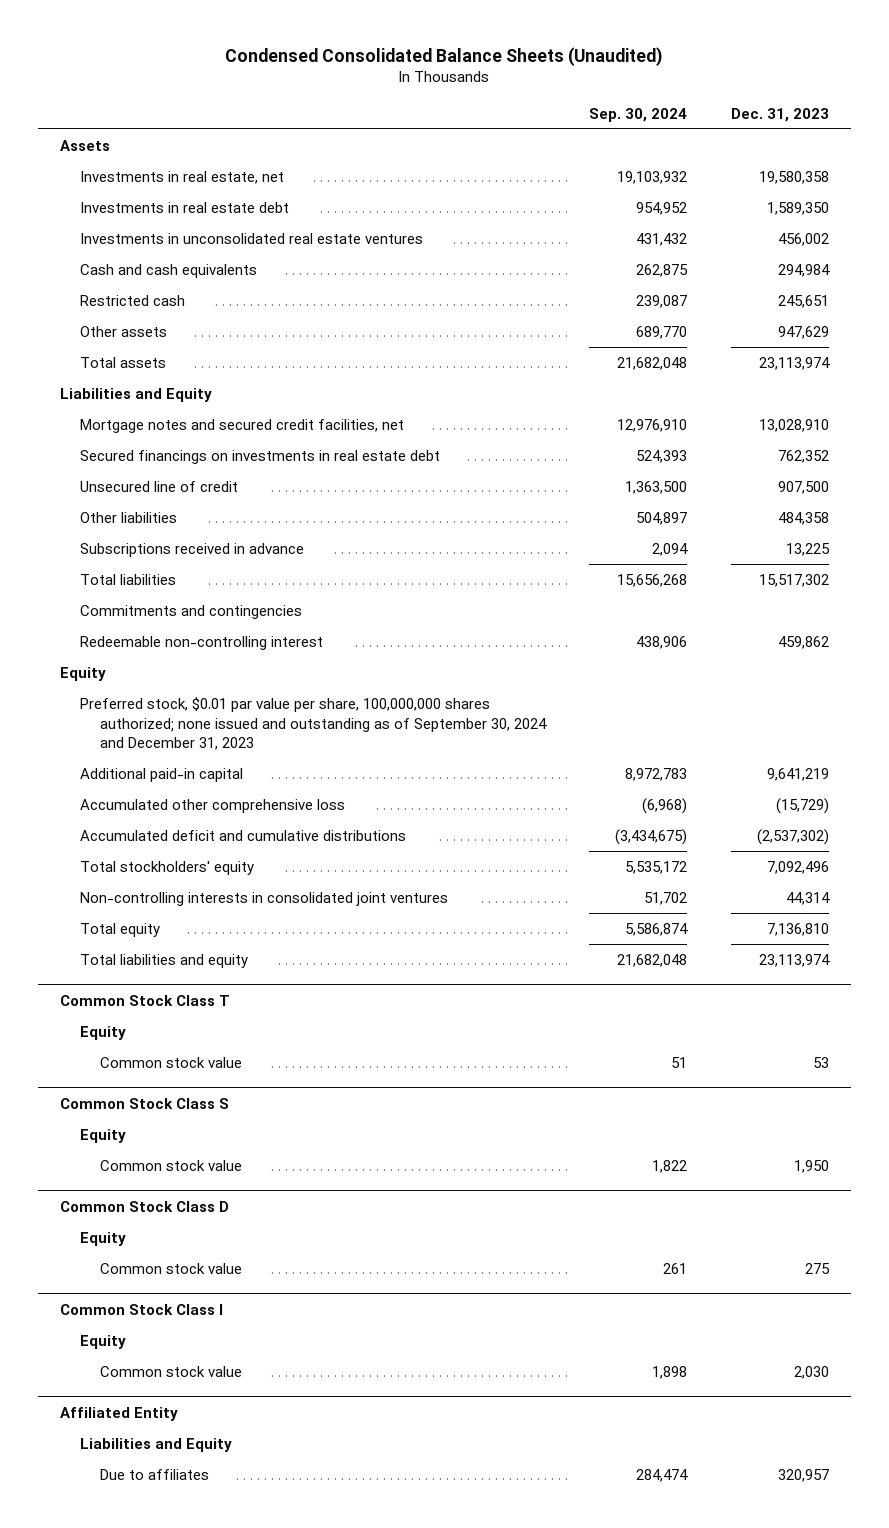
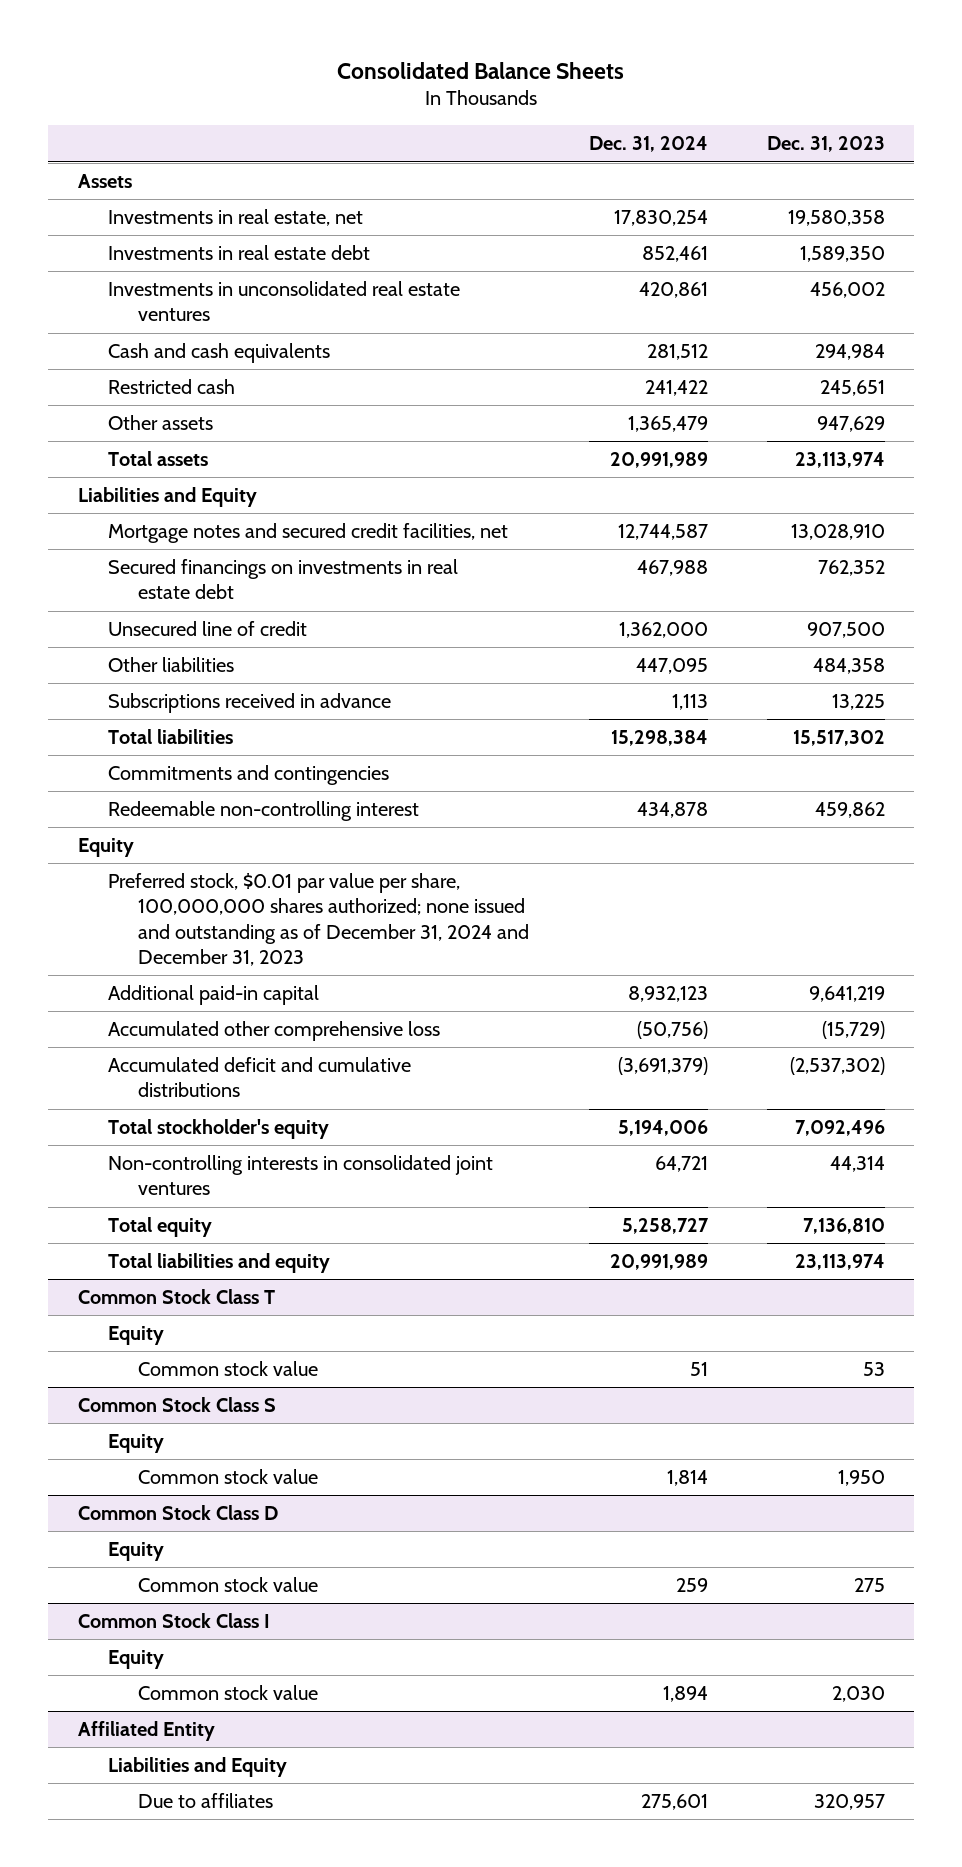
[225,46,664,66] Condensed Consolidated Balance Sheets (Unaudited) -> [337,61,625,79] Consolidated Balance Sheets
[589,107,688,122] Sep. 30, 2024 -> none
none -> [588,136,708,153] Dec. 31, 2024
[79,697,547,751] Preferred stock, $0.01 par value per share, 100,000,000 shares authorized; none issued and outstanding as of September 30, 2024 and December 31, 2023 -> [107,873,530,967] Preferred stock, $0.01 par value per share, 100,000,000 shares authorized; none issued and outstanding as of December 31, 2024 and December 31, 2023
[79,861,254,876] Total stockholders' equity -> [107,1119,329,1140] Total stockholder's equity

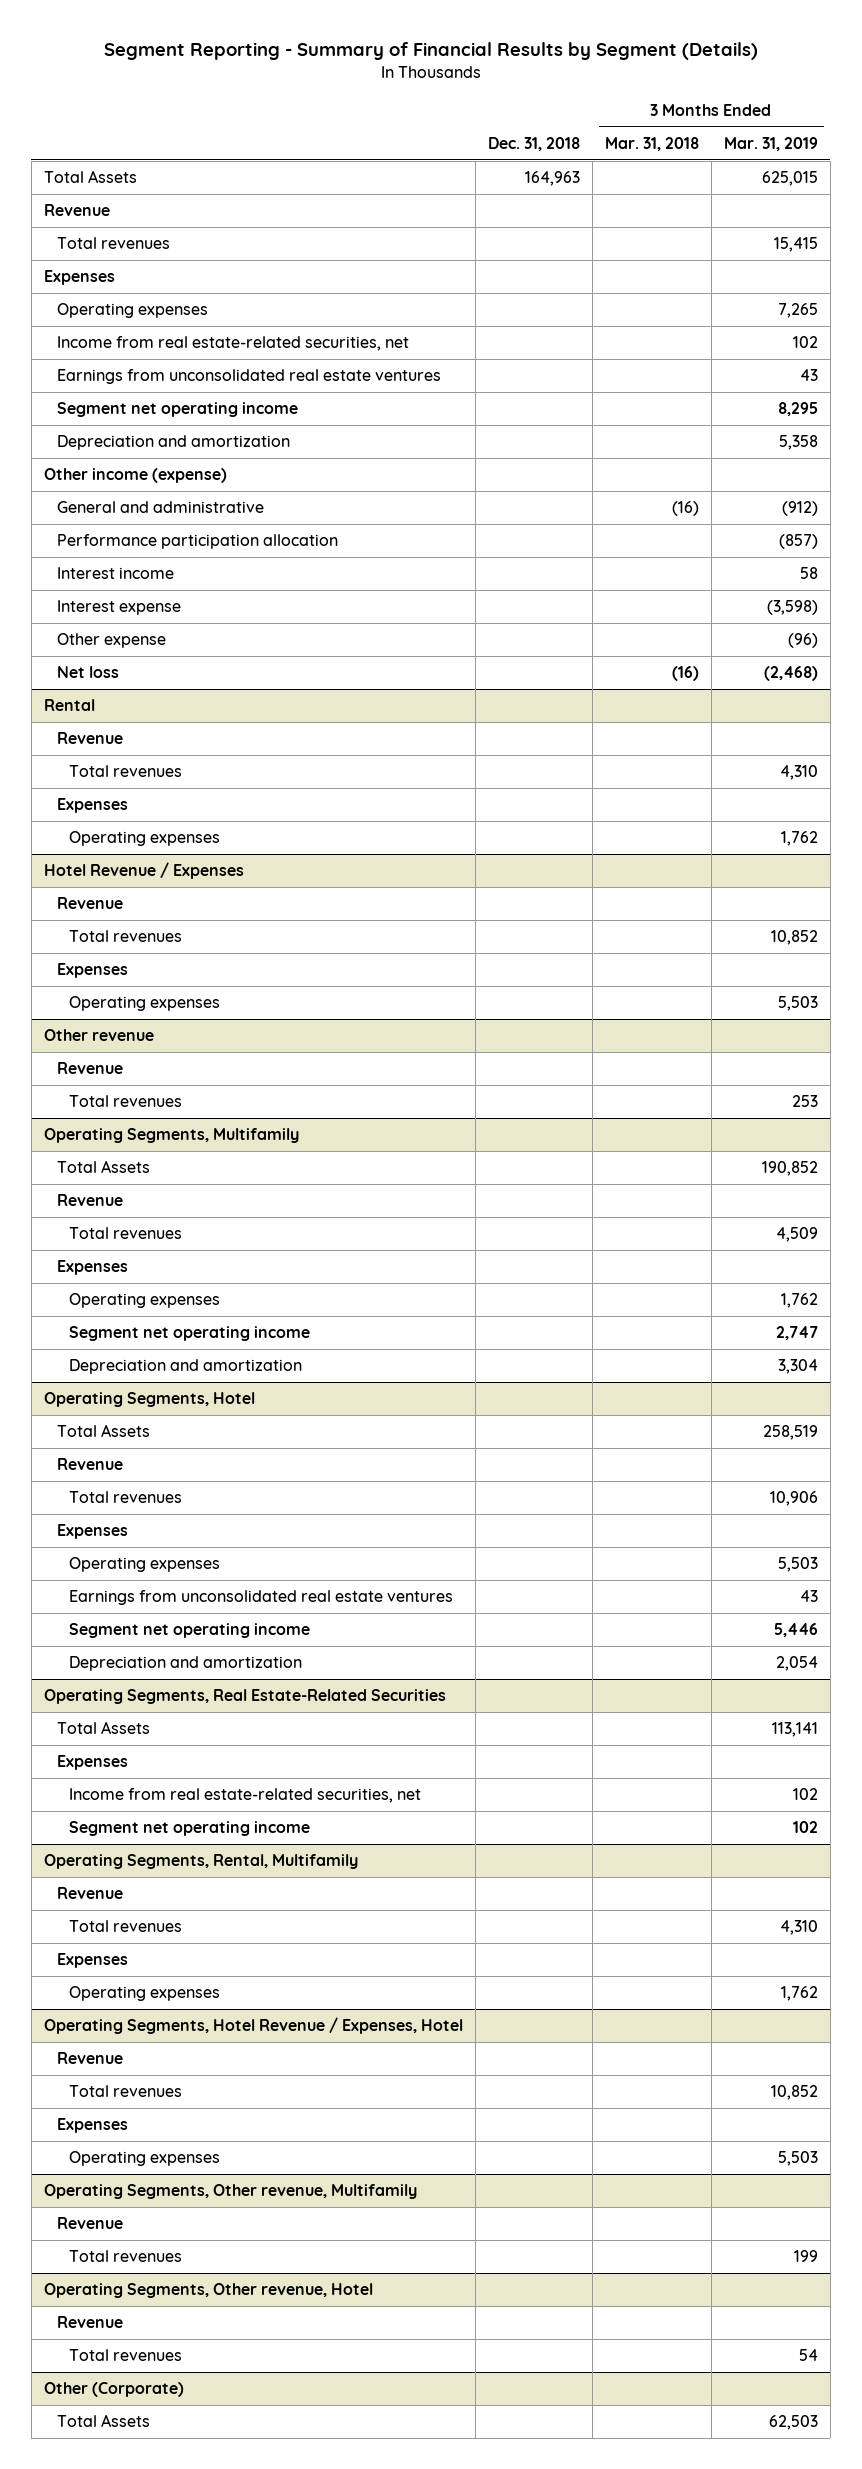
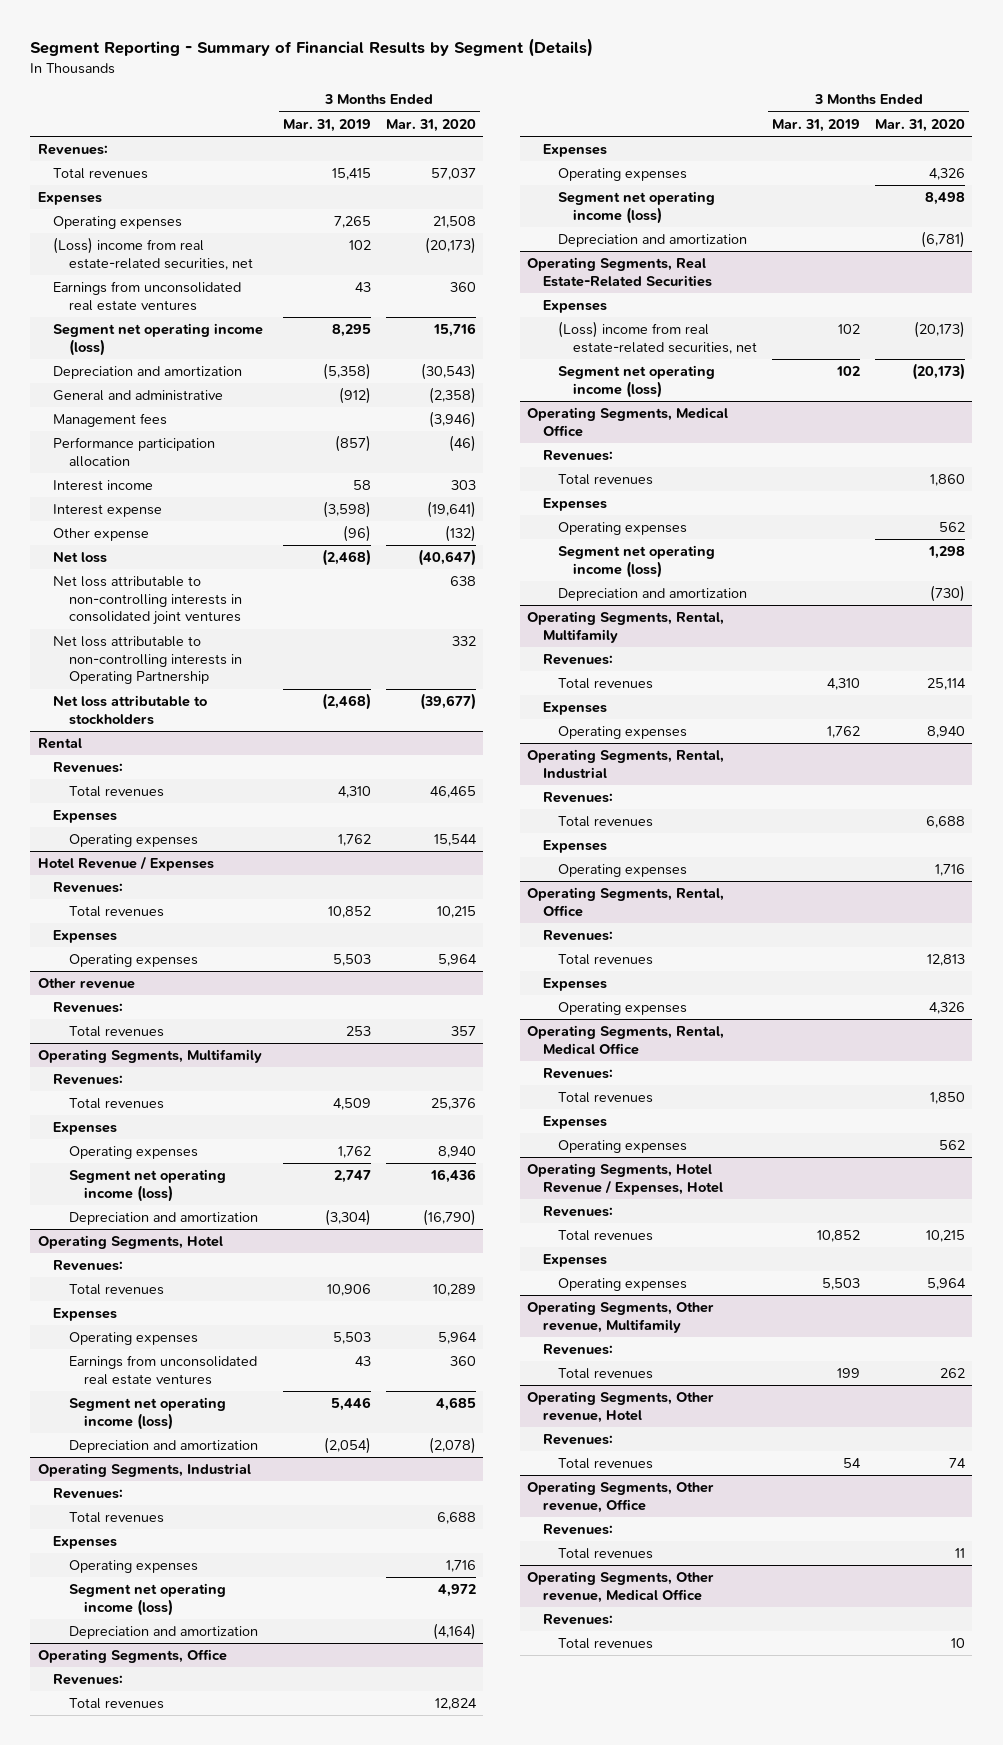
[487,137,580,152] Dec. 31, 2018 -> none
[604,137,699,152] Mar. 31, 2018 -> none
none -> [385,118,476,132] Mar. 31, 2020
[43,170,137,184] Total Assets -> none
[43,204,110,217] Revenue -> [37,144,108,156] Revenues:
[56,336,409,352] Income from real estate-related securities, net -> [53,237,253,270] (Loss) income from real estate-related securities, net
[43,468,227,484] Other income (expense) -> none
[56,402,298,418] Segment net operating income -> [53,323,264,356] Segment net operating income (loss)
[778,435,818,451] 5,358 -> [323,363,372,381] (5,358)
none -> [53,413,168,428] Management fees
none -> [53,576,242,626] Net loss attributable to non-controlling interests in consolidated joint ventures
none -> [53,636,242,685] Net loss attributable to non-controlling interests in Operating Partnership
none -> [53,695,208,725] Net loss attributable to stockholders
[56,732,123,745] Revenue -> [53,762,124,774] Revenues:
[56,897,123,910] Revenue -> [53,882,124,894] Revenues:
[56,1062,123,1075] Revenue -> [53,1002,124,1014] Revenues:
[56,1160,150,1174] Total Assets -> none
[56,1194,123,1207] Revenue -> [53,1074,124,1086] Revenues:
[69,1326,311,1342] Segment net operating income -> [68,1169,226,1202] Segment net operating income (loss)
[777,1359,818,1375] 3,304 -> [325,1209,372,1227] (3,304)
[56,1424,150,1438] Total Assets -> none
[56,1458,123,1471] Revenue -> [53,1260,124,1272] Revenues:
[69,1623,311,1639] Segment net operating income -> [68,1397,226,1430] Segment net operating income (loss)
[775,1656,818,1672] 2,054 -> [324,1437,372,1455] (2,054)
none -> [37,1463,251,1478] Operating Segments, Industrial
none -> [53,1488,124,1500] Revenues:
none -> [68,1512,164,1524] Total revenues
none -> [53,1536,118,1550] Expenses
none -> [68,1560,198,1574] Operating expenses
none -> [68,1583,226,1616] Segment net operating income (loss)
none -> [68,1626,258,1640] Depreciation and amortization
none -> [37,1649,227,1664] Operating Segments, Office
none -> [53,1674,124,1686] Revenues:
none -> [68,1698,164,1710] Total revenues
none -> [542,144,607,158] Expenses
none -> [557,168,687,182] Operating expenses
none -> [557,191,715,224] Segment net operating income (loss)
none -> [557,234,747,248] Depreciation and amortization
[56,1721,150,1735] Total Assets -> none
[69,1788,422,1804] Income from real estate-related securities, net -> [557,321,758,354] (Loss) income from real estate-related securities, net
[69,1821,311,1837] Segment net operating income -> [557,365,715,398] Segment net operating income (loss)
none -> [527,407,729,437] Operating Segments, Medical Office
none -> [542,450,613,462] Revenues:
none -> [557,474,653,486] Total revenues
none -> [542,498,607,512] Expenses
none -> [557,522,687,536] Operating expenses
none -> [557,545,715,578] Segment net operating income (loss)
none -> [557,588,747,602] Depreciation and amortization
[56,1887,123,1900] Revenue -> [542,654,613,666] Revenues:
none -> [527,749,725,779] Operating Segments, Rental, Industrial
none -> [542,792,613,804] Revenues:
none -> [557,816,653,828] Total revenues
none -> [542,840,607,854] Expenses
none -> [557,864,687,878] Operating expenses
none -> [527,887,725,917] Operating Segments, Rental, Office
none -> [542,930,613,942] Revenues:
none -> [557,954,653,966] Total revenues
none -> [542,978,607,992] Expenses
none -> [557,1002,687,1016] Operating expenses
none -> [527,1025,725,1055] Operating Segments, Rental, Medical Office
none -> [542,1068,613,1080] Revenues:
none -> [557,1092,653,1104] Total revenues
none -> [542,1116,607,1130] Expenses
none -> [557,1140,687,1154] Operating expenses
[56,2052,123,2065] Revenue -> [542,1206,613,1218] Revenues:
[56,2217,123,2230] Revenue -> [542,1344,613,1356] Revenues:
[56,2316,123,2329] Revenue -> [542,1434,613,1446] Revenues:
[43,2382,184,2398] Other (Corporate) -> none
[56,2414,150,2428] Total Assets -> none
none -> [527,1481,715,1513] Operating Segments, Other revenue, Office
none -> [542,1524,613,1536] Revenues:
none -> [557,1548,653,1560] Total revenues
none -> [527,1571,715,1603] Operating Segments, Other revenue, Medical Office
none -> [542,1614,613,1626] Revenues:
none -> [557,1638,653,1650] Total revenues

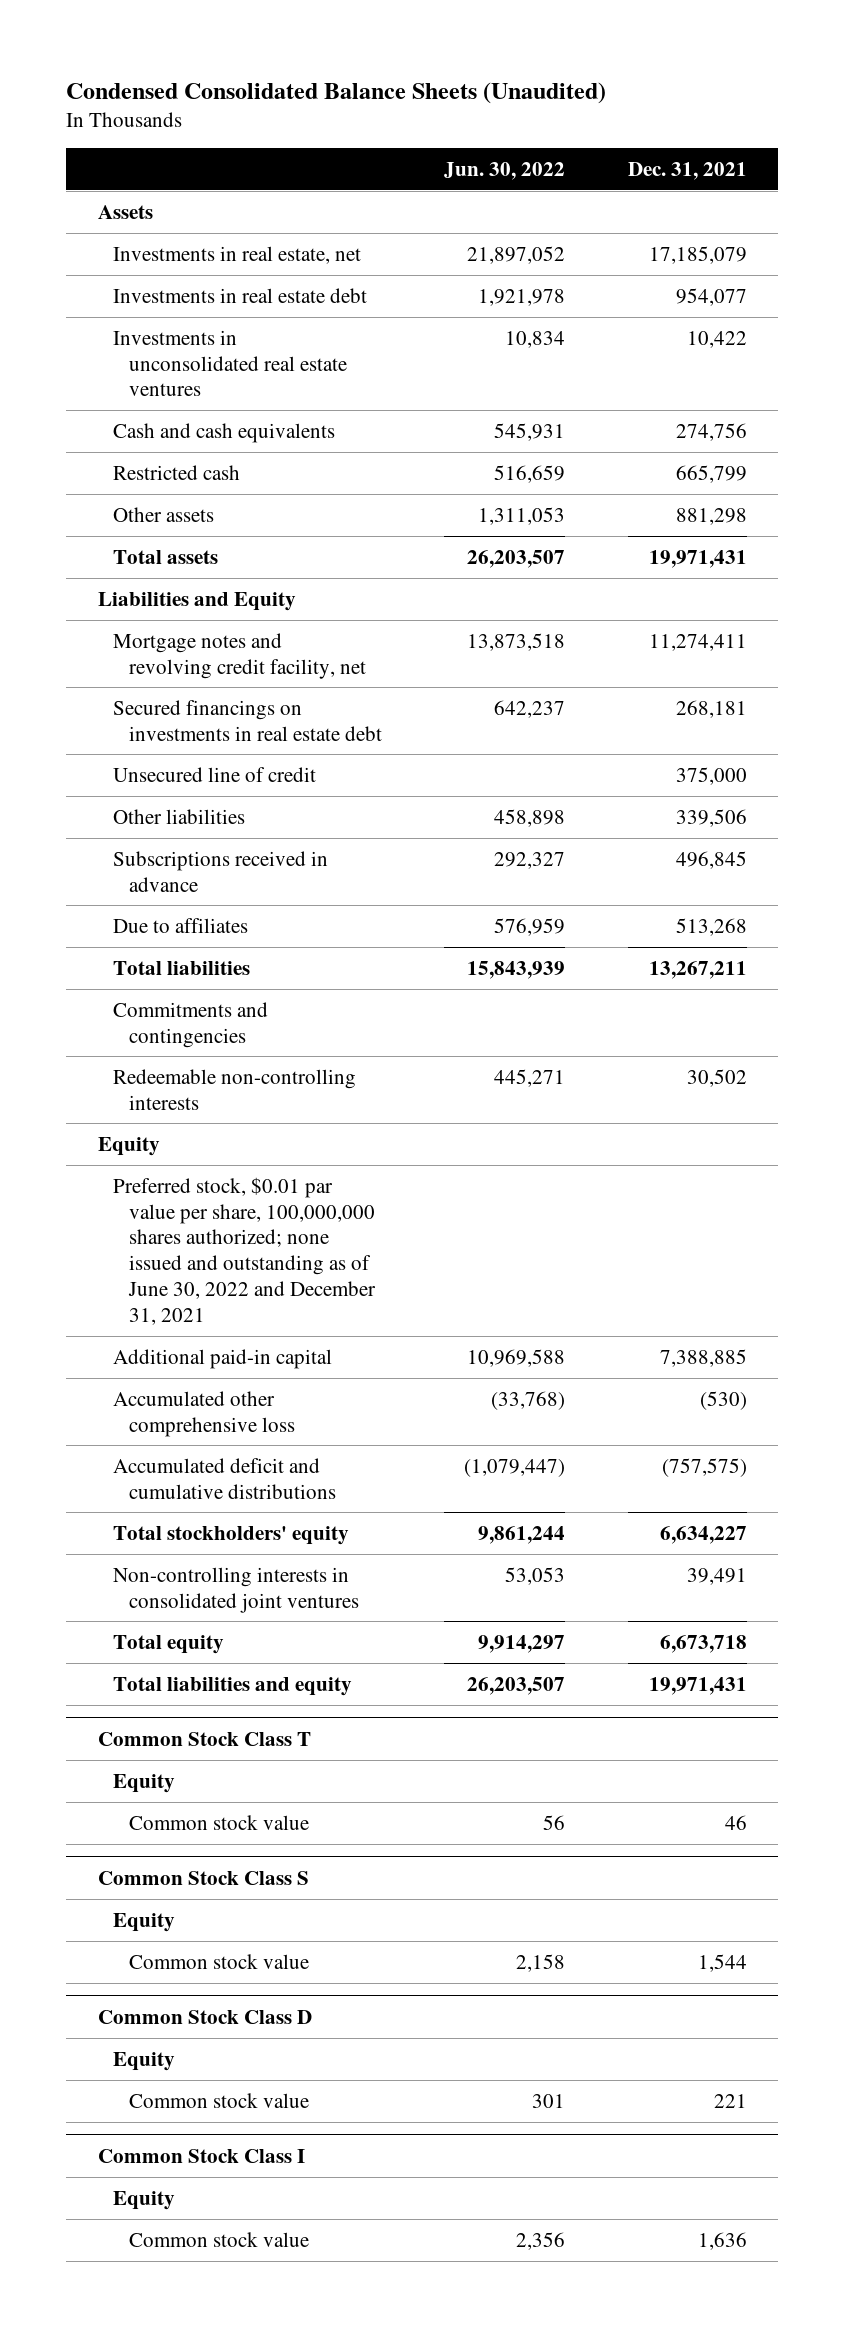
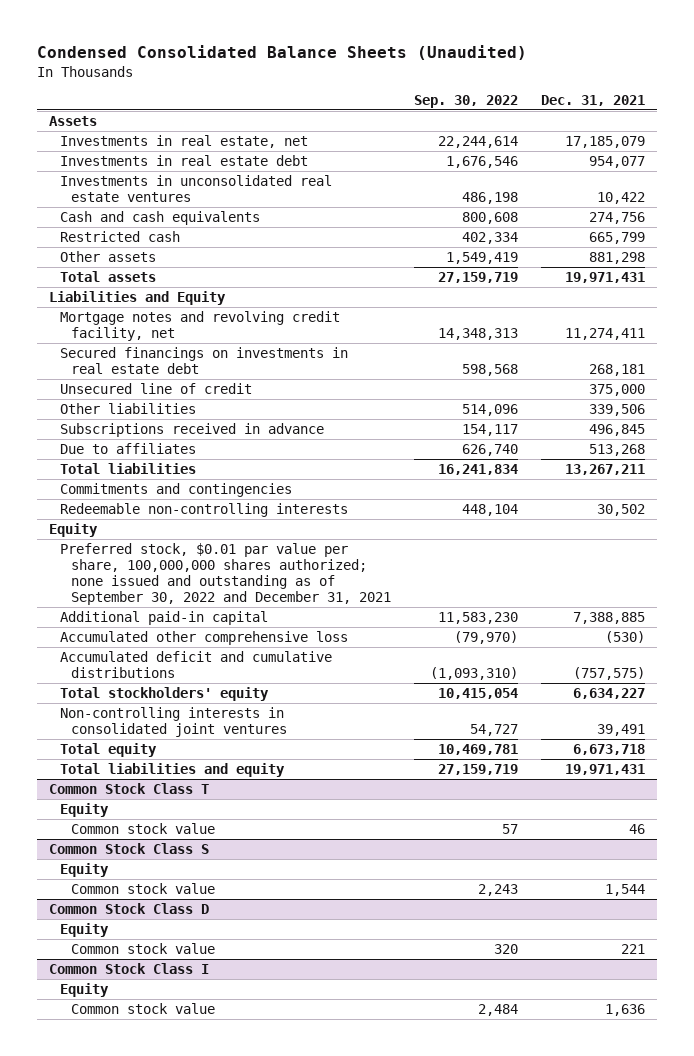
[444,162,566,181] Jun. 30, 2022 -> none
none -> [414,94,519,108] Sep. 30, 2022
[113,1176,377,1325] Preferred stock, $0.01 par value per share, 100,000,000 shares authorized; none issued and outstanding as of June 30, 2022 and December 31, 2021 -> [59,542,391,605] Preferred stock, $0.01 par value per share, 100,000,000 shares authorized; none issued and outstanding as of September 30, 2022 and December 31, 2021

